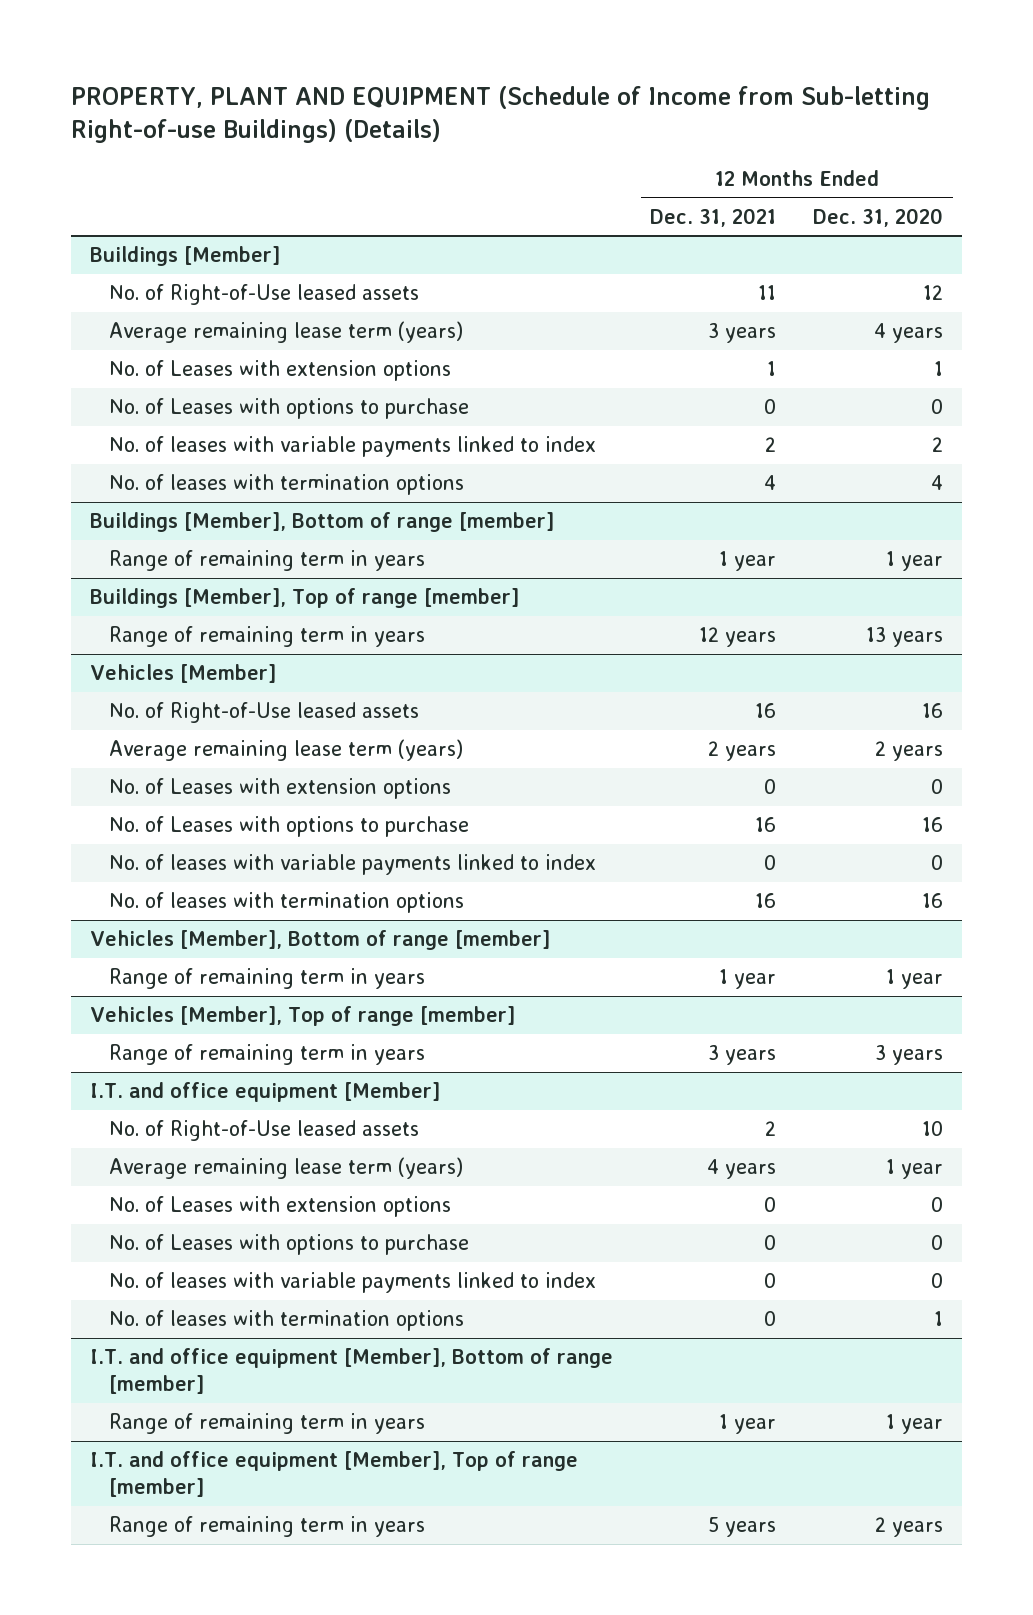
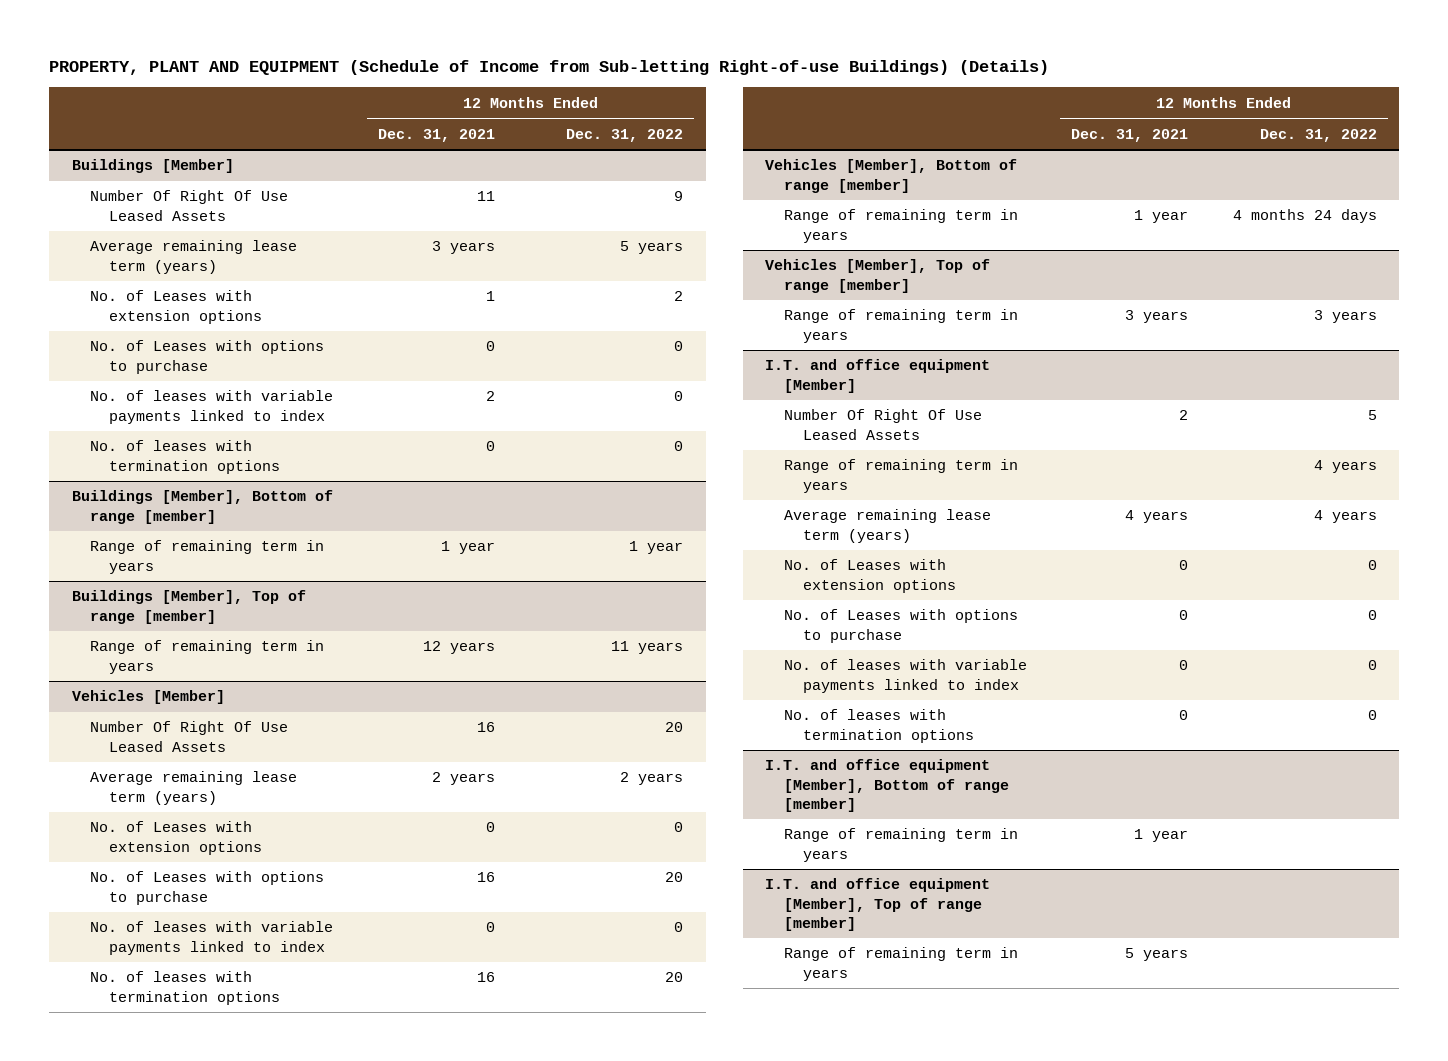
[813,207,944,227] Dec. 31, 2020 -> none
none -> [566,128,684,142] Dec. 31, 2022
[108,284,419,306] No. of Right-of-Use leased assets -> [90,190,289,221] Number Of Right Of Use Leased Assets
[763,475,776,491] 4 -> [485,441,495,452] 0
[108,702,419,724] No. of Right-of-Use leased assets -> [90,721,289,752] Number Of Right Of Use Leased Assets
[108,1120,419,1142] No. of Right-of-Use leased assets -> [783,409,982,440] Number Of Right Of Use Leased Assets
none -> [783,459,1018,493] Range of remaining term in years

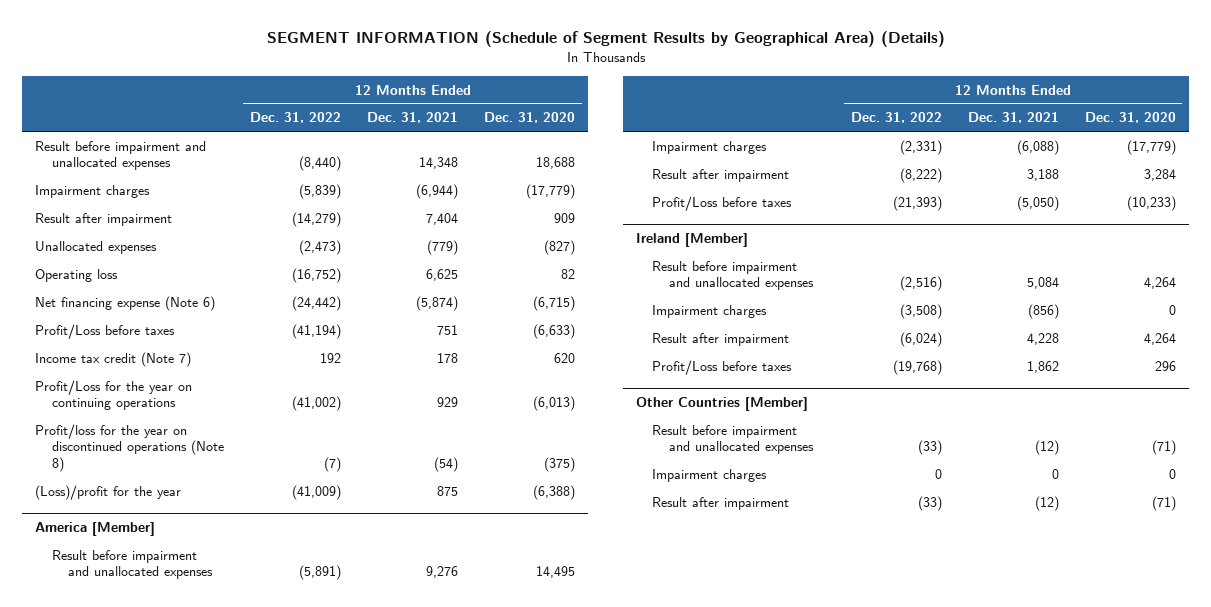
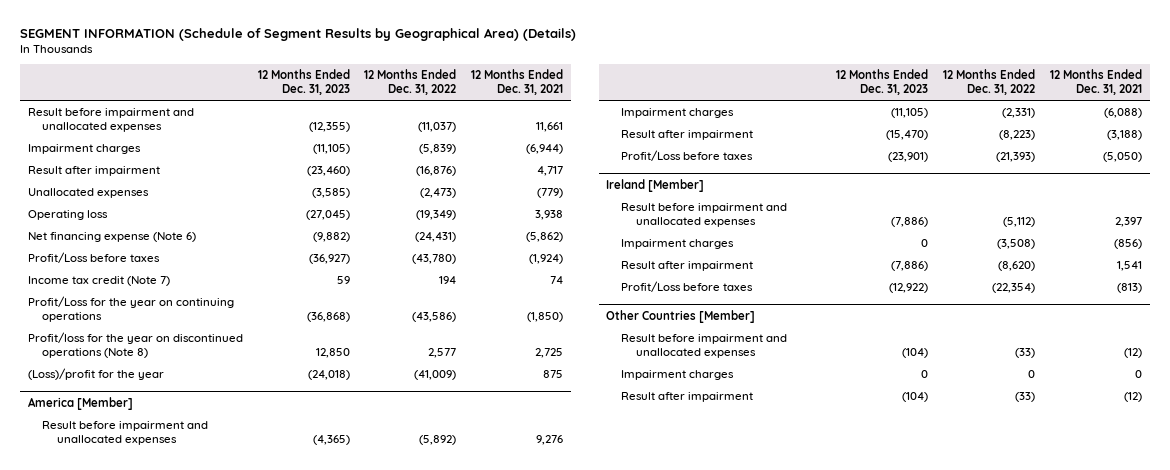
[484,112,576,124] Dec. 31, 2020 -> none
none -> [257,69,350,96] 12 Months Ended Dec. 31, 2023
[298,156,341,172] (8,440) -> [418,121,457,132] (11,037)
[419,157,459,170] 14,348 -> [536,121,564,132] 11,661
[291,211,341,227] (14,279) -> [416,166,457,177] (16,876)
[426,212,459,225] 7,404 -> [537,166,564,177] 4,717
[291,267,341,283] (16,752) -> [416,210,457,221] (19,349)
[426,268,459,281] 6,625 -> [535,210,564,221] 3,938
[291,295,341,311] (24,442) -> [415,232,457,243] (24,431)
[416,295,459,311] (5,874) -> [526,232,564,243] (5,862)
[291,323,341,339] (41,194) -> [412,254,457,265] (43,780)
[437,324,459,335] 751 -> [529,254,564,265] (1,924)
[319,352,341,363] 192 -> [439,276,457,285] 194
[437,352,459,363] 178 -> [550,276,564,285] 74
[291,396,341,412] (41,002) -> [412,311,457,322] (43,586)
[437,397,459,408] 929 -> [527,311,564,322] (1,850)
[323,457,341,473] (7) -> [428,347,457,358] 2,577
[434,457,459,473] (54) -> [535,347,564,358] 2,725
[298,565,341,581] (5,891) -> [419,434,457,445] (5,892)
[899,167,942,183] (8,222) -> [999,130,1036,141] (8,223)
[1026,168,1059,181] 3,188 -> [1107,130,1143,141] (3,188)
[899,276,942,292] (2,516) -> [1003,216,1036,227] (5,112)
[1026,277,1059,290] 5,084 -> [1115,216,1143,227] 2,397
[899,331,942,347] (6,024) -> [998,261,1036,272] (8,620)
[1026,332,1059,345] 4,228 -> [1117,261,1143,272] 1,541
[892,359,942,375] (19,768) -> [992,283,1036,294] (22,354)
[1026,360,1059,373] 1,862 -> [1117,283,1143,294] (813)

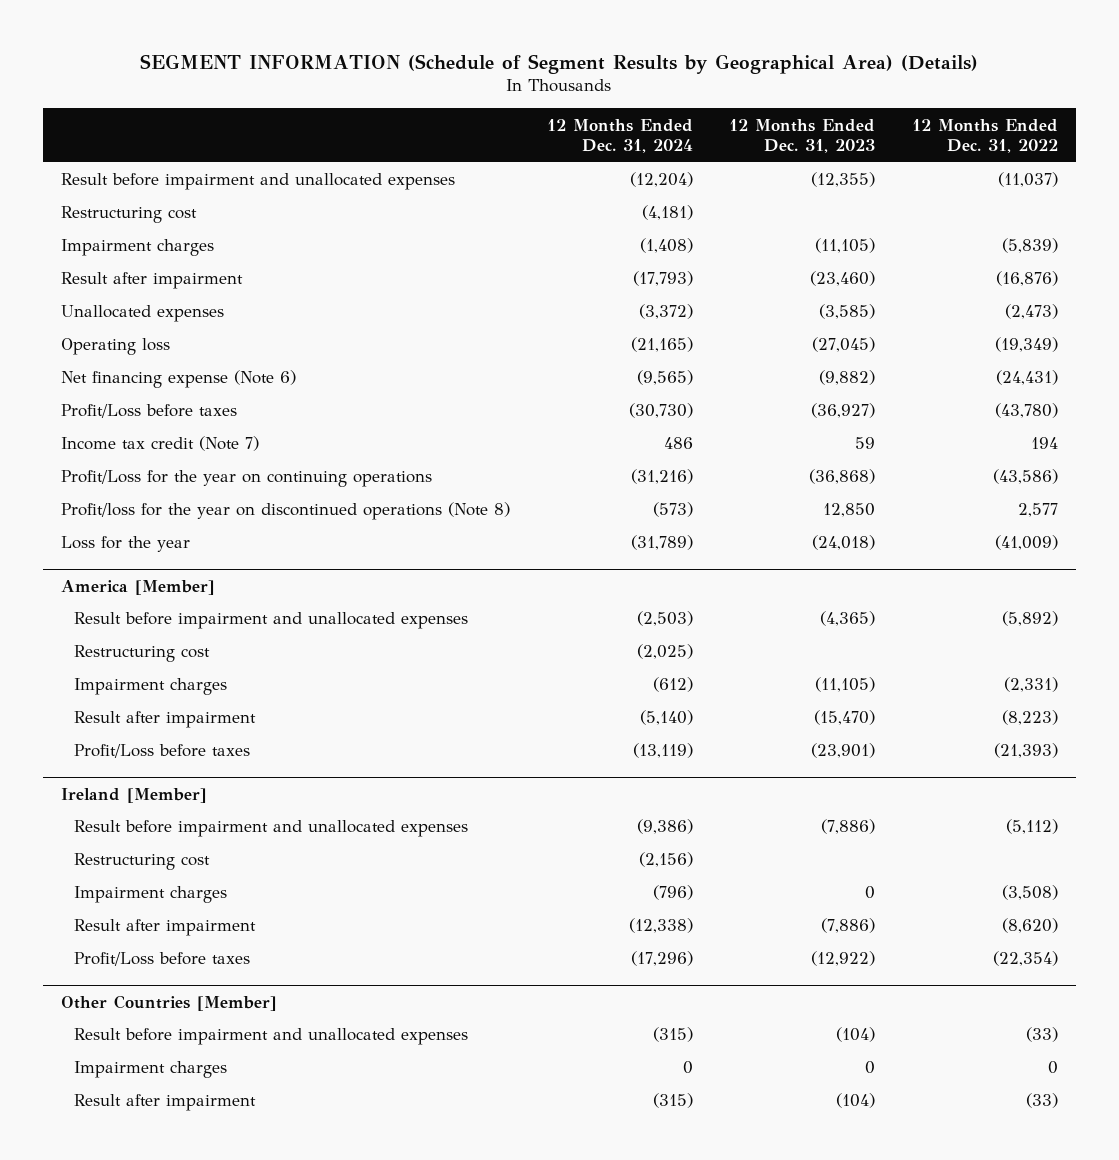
[471,69,564,96] 12 Months Ended Dec. 31, 2021 -> none
none -> [546,118,693,154] 12 Months Ended Dec. 31, 2024
none -> [61,206,198,224] Restructuring cost
[27,368,164,381] (Loss)/profit for the year -> [61,536,191,553] Loss for the year
none -> [73,645,210,663] Restructuring cost
none -> [73,853,210,871] Restructuring cost

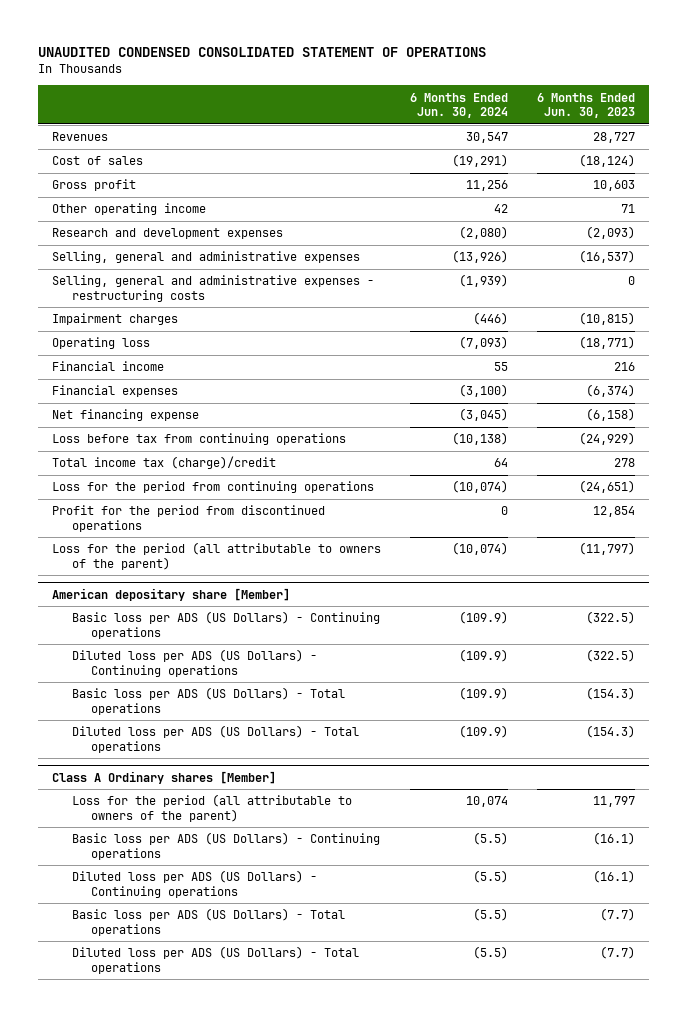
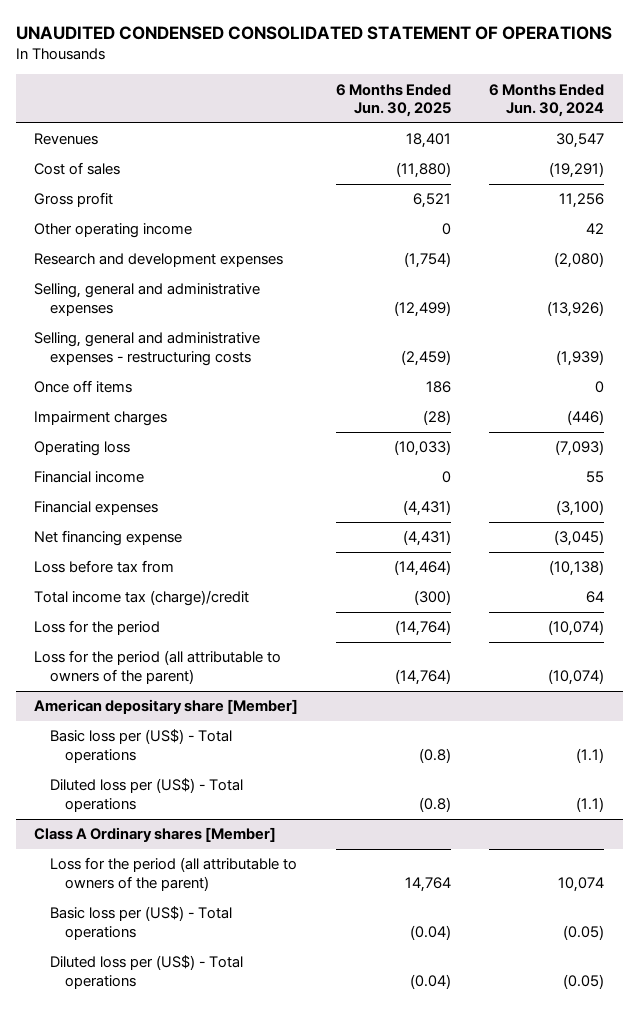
[536,92,635,119] 6 Months Ended Jun. 30, 2023 -> none
none -> [336,83,452,118] 6 Months Ended Jun. 30, 2025
none -> [34,380,133,394] Once off items
[52,433,347,446] Loss before tax from continuing operations -> [34,560,175,574] Loss before tax from
[52,505,326,532] Profit for the period from discontinued operations -> none
[52,481,375,494] Loss for the period from continuing operations -> [34,620,161,636] Loss for the period
[71,611,380,639] Basic loss per ADS (US Dollars) - Continuing operations -> none
[71,649,317,677] Diluted loss per ADS (US Dollars) - Continuing operations -> none
[71,687,345,715] Basic loss per ADS (US Dollars) - Total operations -> [49,729,232,764] Basic loss per (US$) - Total operations
[458,687,508,701] (109.9) -> [576,748,605,764] (1.1)
[71,725,359,753] Diluted loss per ADS (US Dollars) - Total operations -> [49,778,243,813] Diluted loss per (US$) - Total operations
[458,725,508,739] (109.9) -> [576,797,605,813] (1.1)
[71,832,380,860] Basic loss per ADS (US Dollars) - Continuing operations -> none
[71,870,317,898] Diluted loss per ADS (US Dollars) - Continuing operations -> none
[71,908,345,936] Basic loss per ADS (US Dollars) - Total operations -> [49,906,232,941] Basic loss per (US$) - Total operations
[472,908,508,922] (5.5) -> [563,925,605,941] (0.05)
[71,946,359,974] Diluted loss per ADS (US Dollars) - Total operations -> [49,955,243,990] Diluted loss per (US$) - Total operations
[472,946,508,960] (5.5) -> [563,974,605,990] (0.05)

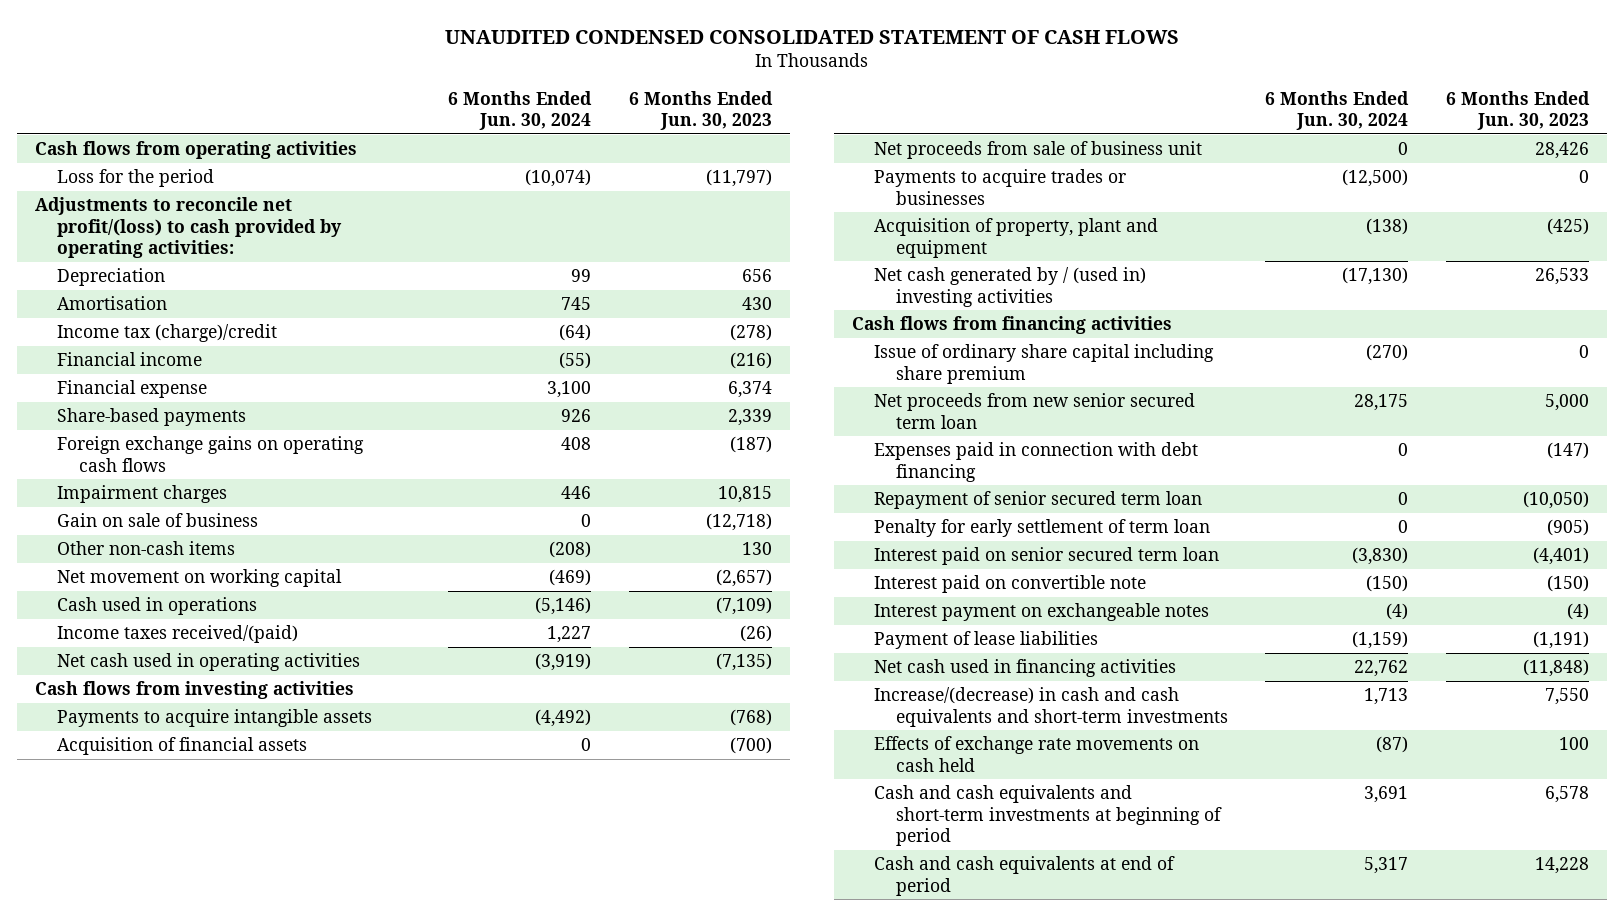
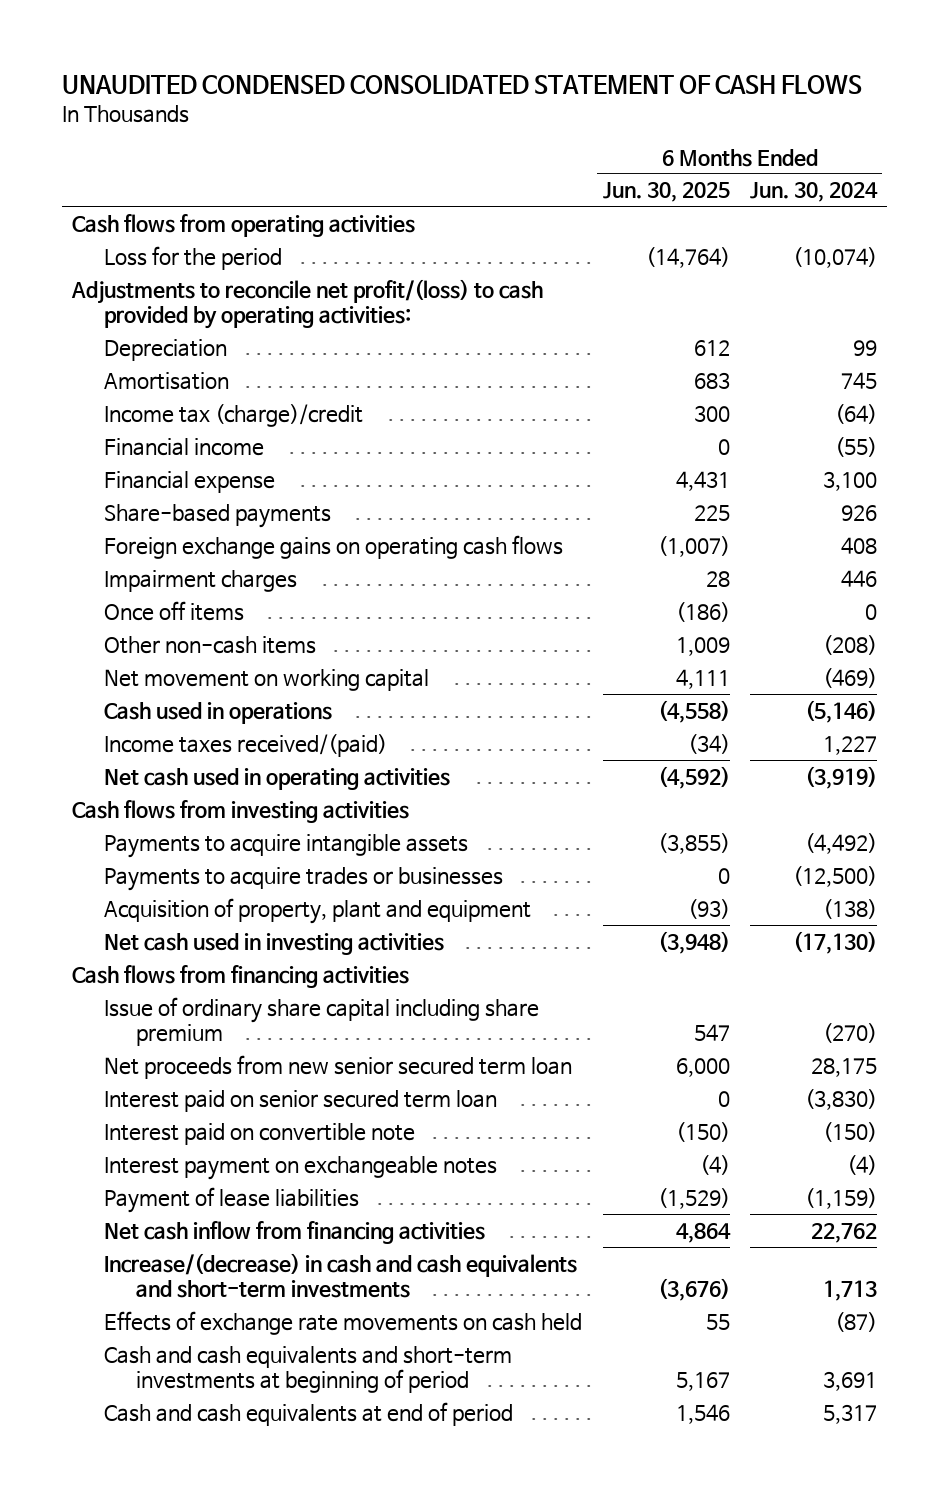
[628,90,773,131] 6 Months Ended Jun. 30, 2023 -> none
none -> [602,182,730,203] Jun. 30, 2025
[57,513,259,528] Gain on sale of business -> none
none -> [103,600,244,621] Once off items
[57,737,308,756] Acquisition of financial assets -> none
[874,141,1203,160] Net proceeds from sale of business unit -> none
[874,267,1147,307] Net cash generated by / (used in) investing activities -> [103,932,444,955] Net cash used in investing activities
[874,442,1199,482] Expenses paid in connection with debt financing -> none
[874,491,1203,510] Repayment of senior secured term loan -> none
[874,519,1211,538] Penalty for early settlement of term loan -> none
[874,659,1177,678] Net cash used in financing activities -> [103,1220,485,1244] Net cash inflow from financing activities

